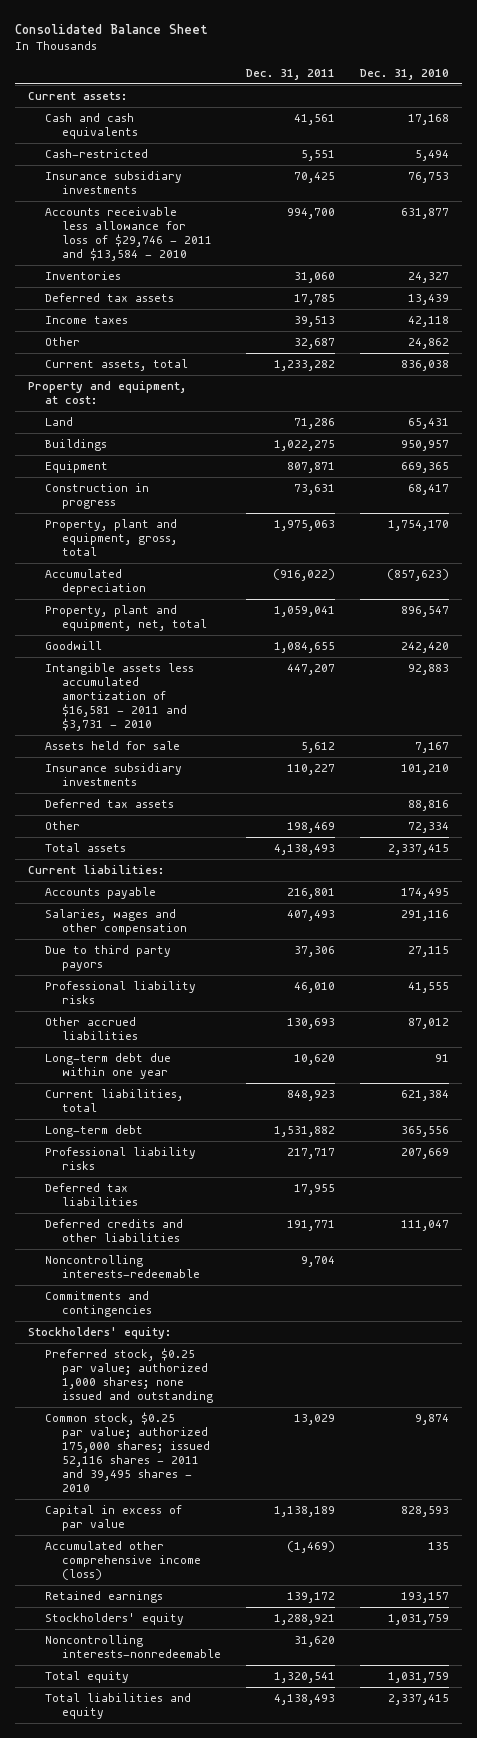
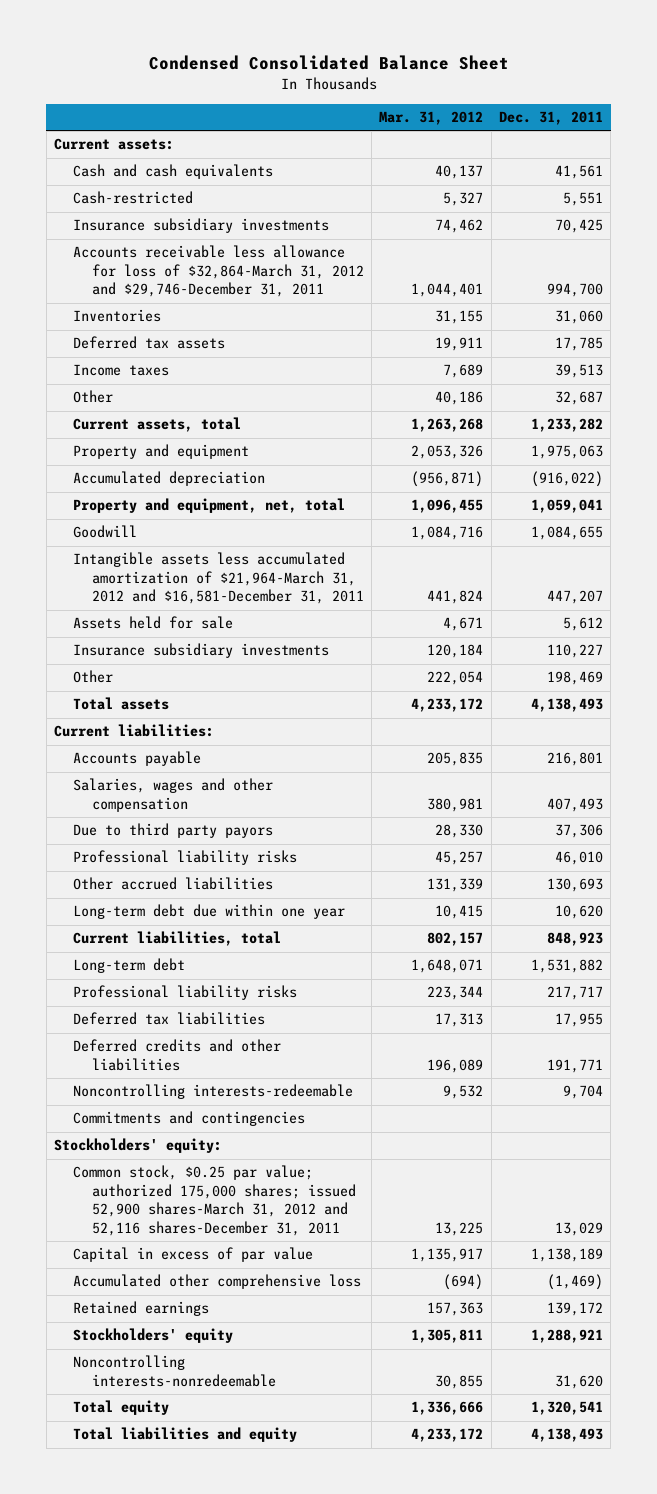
[15,23,209,34] Consolidated Balance Sheet -> [148,55,509,71] Condensed Consolidated Balance Sheet
[360,68,450,80] Dec. 31, 2010 -> none
none -> [379,111,484,126] Mar. 31, 2012
[45,207,213,261] Accounts receivable less allowance for loss of $29,746 - 2011 and $13,584 - 2010 -> [73,245,364,298] Accounts receivable less allowance for loss of $32,864-March 31, 2012 and $29,746-December 31, 2011
[27,381,186,405] Property and equipment, at cost: -> none
[45,417,74,427] Land -> none
[45,439,108,452] Buildings -> none
[45,461,109,474] Equipment -> none
[45,483,150,510] Construction in progress -> none
[45,519,178,556] Property, plant and equipment, gross, total -> [73,444,250,460] Property and equipment
[45,605,208,632] Property, plant and equipment, net, total -> [73,498,346,514] Property and equipment, net, total
[45,663,195,731] Intangible assets less accumulated amortization of $16,581 - 2011 and $3,731 - 2010 -> [73,552,364,605] Intangible assets less accumulated amortization of $21,964-March 31, 2012 and $16,581-December 31, 2011
[45,799,175,809] Deferred tax assets -> none
[45,1348,214,1403] Preferred stock, $0.25 par value; authorized 1,000 shares; none issued and outstanding -> none
[45,1412,211,1492] Common stock, $0.25 par value; authorized 175,000 shares; issued 52,116 shares - 2011 and 39,495 shares - 2010 -> [73,1165,356,1236] Common stock, $0.25 par value; authorized 175,000 shares; issued 52,900 shares-March 31, 2012 and 52,116 shares-December 31, 2011
[45,1541,202,1580] Accumulated other comprehensive income (loss) -> [73,1274,362,1290] Accumulated other comprehensive loss

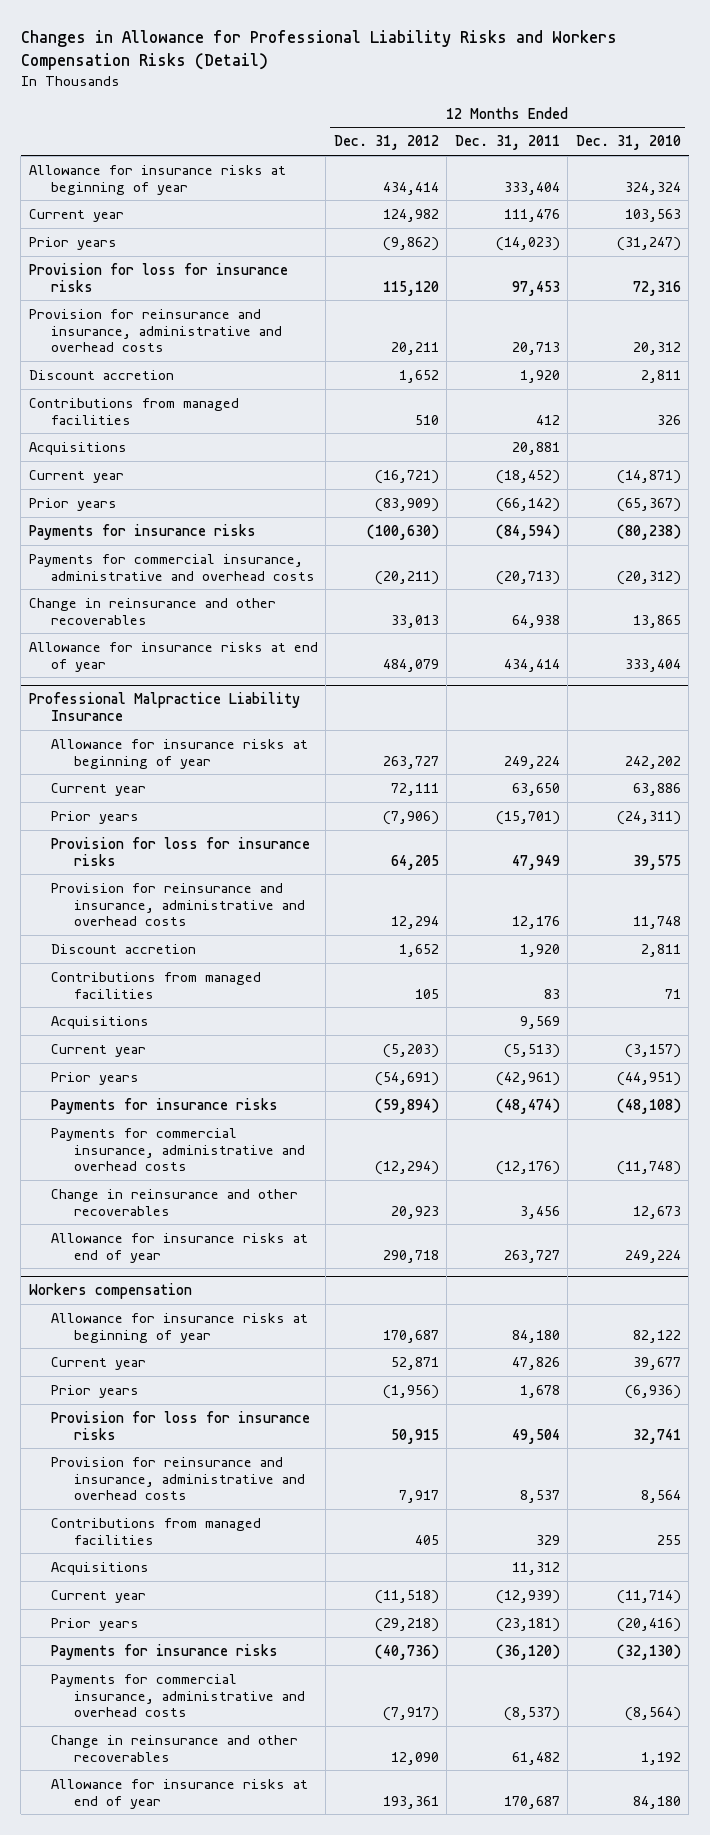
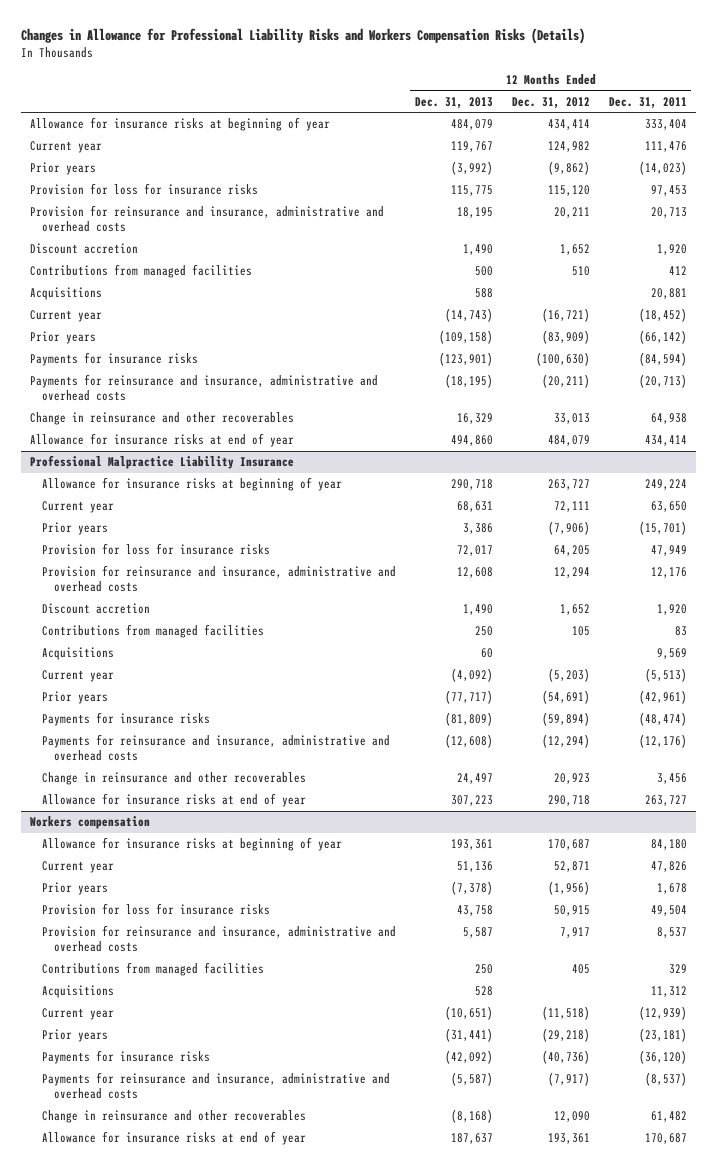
[20,30,617,71] Changes in Allowance for Professional Liability Risks and Workers Compensation Risks (Detail) -> [20,28,585,45] Changes in Allowance for Professional Liability Risks and Workers Compensation Risks (Details)
[575,135,681,151] Dec. 31, 2010 -> none
none -> [414,96,493,109] Dec. 31, 2013
[28,553,316,581] Payments for commercial insurance, administrative and overhead costs -> [30,374,379,402] Payments for reinsurance and insurance, administrative and overhead costs
[51,1127,305,1172] Payments for commercial insurance, administrative and overhead costs -> [41,734,390,762] Payments for reinsurance and insurance, administrative and overhead costs
[51,1673,305,1718] Payments for commercial insurance, administrative and overhead costs -> [41,1072,390,1100] Payments for reinsurance and insurance, administrative and overhead costs

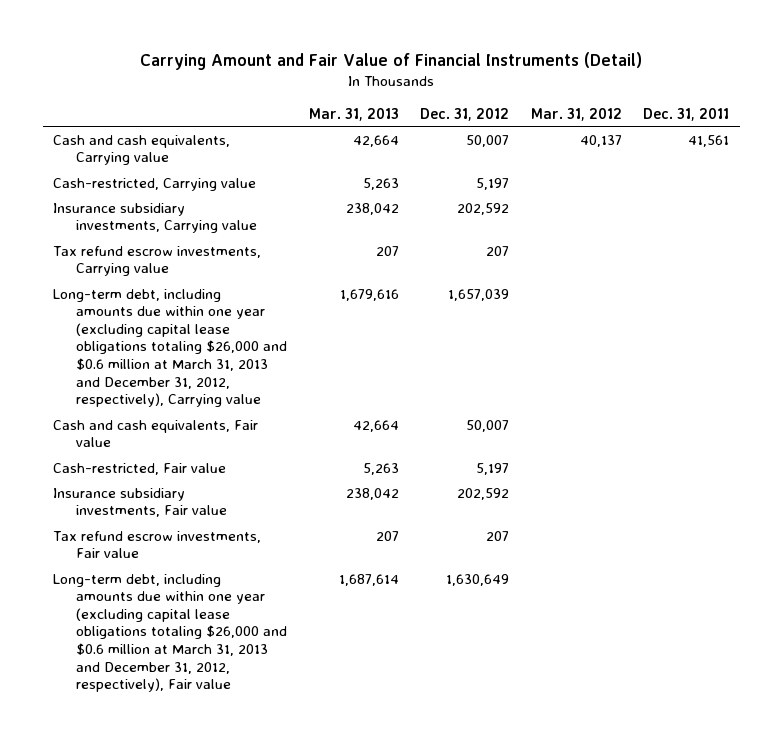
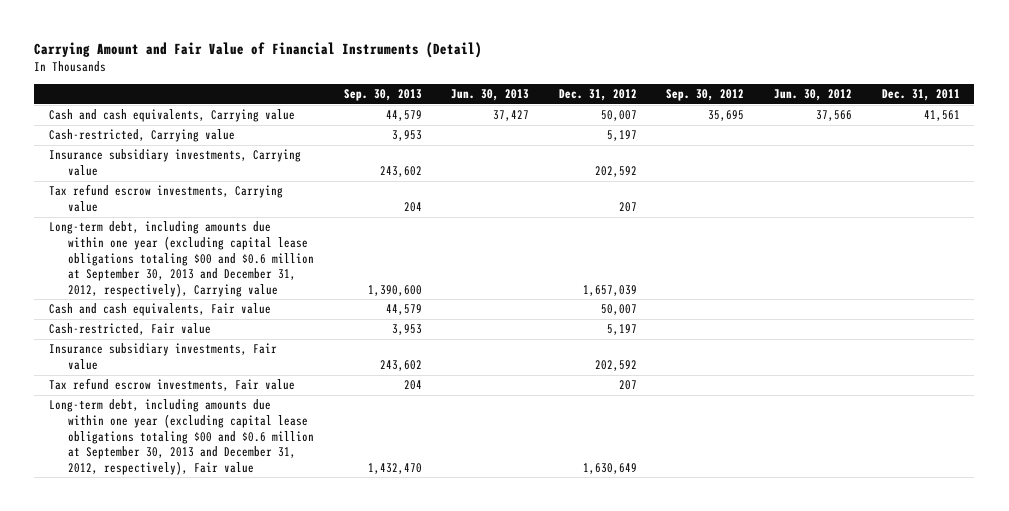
[308,107,399,121] Mar. 31, 2013 -> none
[530,107,622,121] Mar. 31, 2012 -> none
none -> [343,89,422,102] Sep. 30, 2013
none -> [451,89,530,102] Jun. 30, 2013
none -> [666,89,745,102] Sep. 30, 2012
none -> [773,89,852,102] Jun. 30, 2012
[53,288,288,408] Long-term debt, including amounts due within one year (excluding capital lease obligations totaling $26,000 and $0.6 million at March 31, 2013 and December 31, 2012, respectively), Carrying value -> [48,221,315,297] Long-term debt, including amounts due within one year (excluding capital lease obligations totaling $00 and $0.6 million at September 30, 2013 and December 31, 2012, respectively), Carrying value
[53,573,288,693] Long-term debt, including amounts due within one year (excluding capital lease obligations totaling $26,000 and $0.6 million at March 31, 2013 and December 31, 2012, respectively), Fair value -> [48,399,315,475] Long-term debt, including amounts due within one year (excluding capital lease obligations totaling $00 and $0.6 million at September 30, 2013 and December 31, 2012, respectively), Fair value

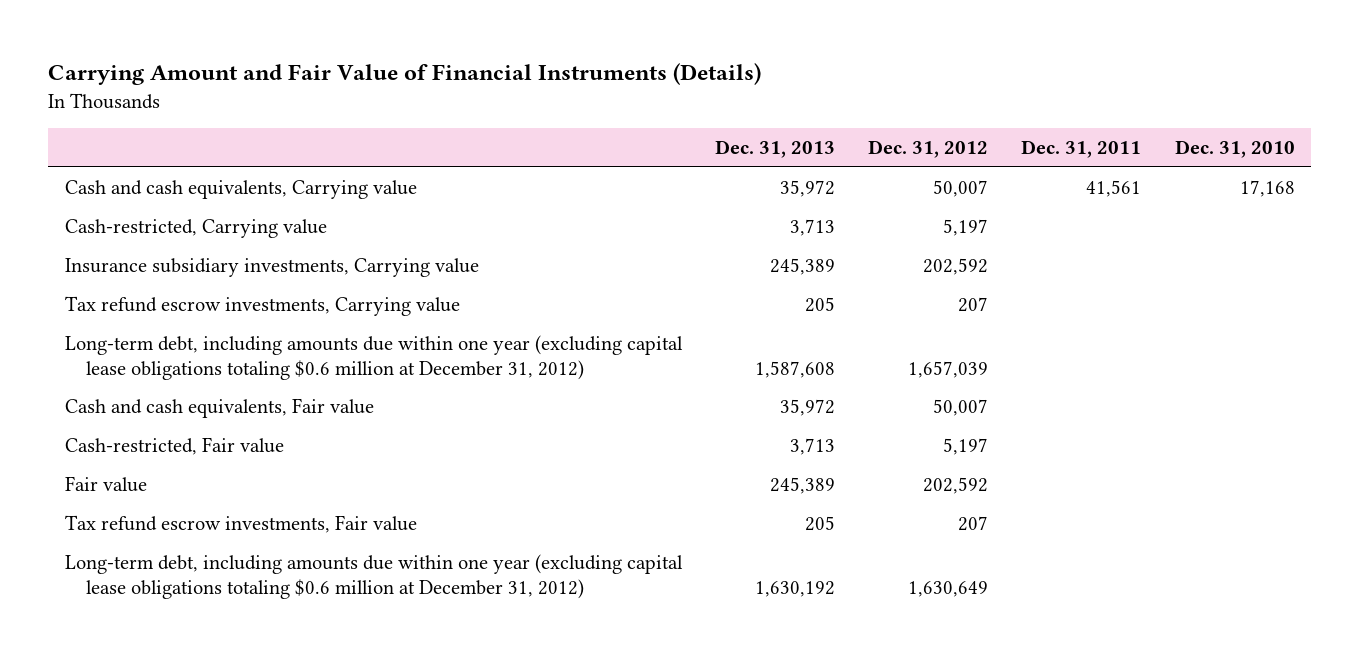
[34,41,483,58] Carrying Amount and Fair Value of Financial Instruments (Detail) -> [47,62,761,85] Carrying Amount and Fair Value of Financial Instruments (Details)
[343,89,422,102] Sep. 30, 2013 -> none
[451,89,530,102] Jun. 30, 2013 -> none
[666,89,745,102] Sep. 30, 2012 -> none
[773,89,852,102] Jun. 30, 2012 -> none
none -> [714,140,835,159] Dec. 31, 2013
none -> [1174,140,1295,159] Dec. 31, 2010
[48,221,315,297] Long-term debt, including amounts due within one year (excluding capital lease obligations totaling $00 and $0.6 million at September 30, 2013 and December 31, 2012, respectively), Carrying value -> [64,335,683,380] Long-term debt, including amounts due within one year (excluding capital lease obligations totaling $0.6 million at December 31, 2012)
[48,343,277,371] Insurance subsidiary investments, Fair value -> [64,476,147,493] Fair value
[48,399,315,475] Long-term debt, including amounts due within one year (excluding capital lease obligations totaling $00 and $0.6 million at September 30, 2013 and December 31, 2012, respectively), Fair value -> [64,554,683,599] Long-term debt, including amounts due within one year (excluding capital lease obligations totaling $0.6 million at December 31, 2012)

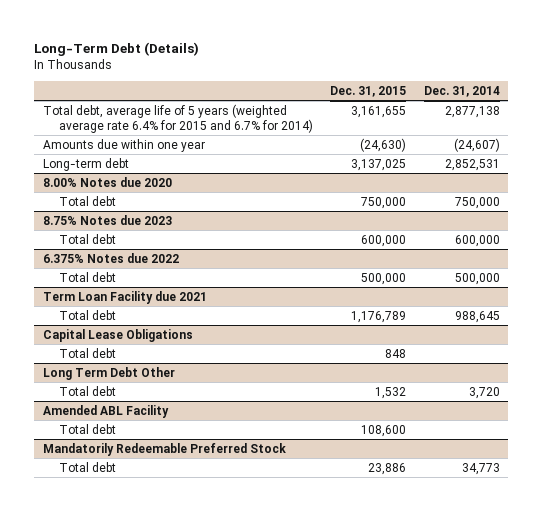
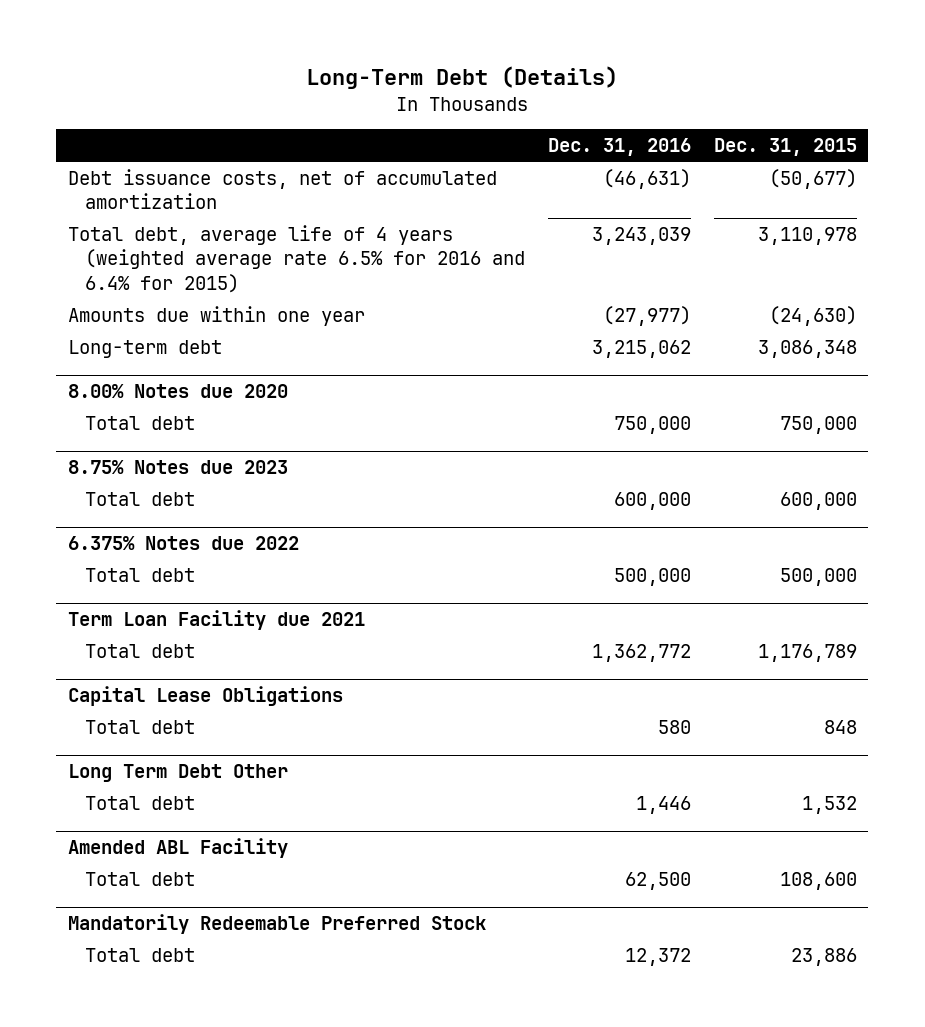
[423,85,500,97] Dec. 31, 2014 -> none
none -> [548,138,692,157] Dec. 31, 2016
none -> [67,168,497,210] Debt issuance costs, net of accumulated amortization
[42,103,314,133] Total debt, average life of 5 years (weighted average rate 6.4% for 2015 and 6.7% for 2014) -> [67,224,526,293] Total debt, average life of 4 years (weighted average rate 6.5% for 2016 and 6.4% for 2015)
[351,105,407,118] 3,161,655 -> [757,226,857,245] 3,110,978
[351,158,407,171] 3,137,025 -> [757,339,857,358] 3,086,348

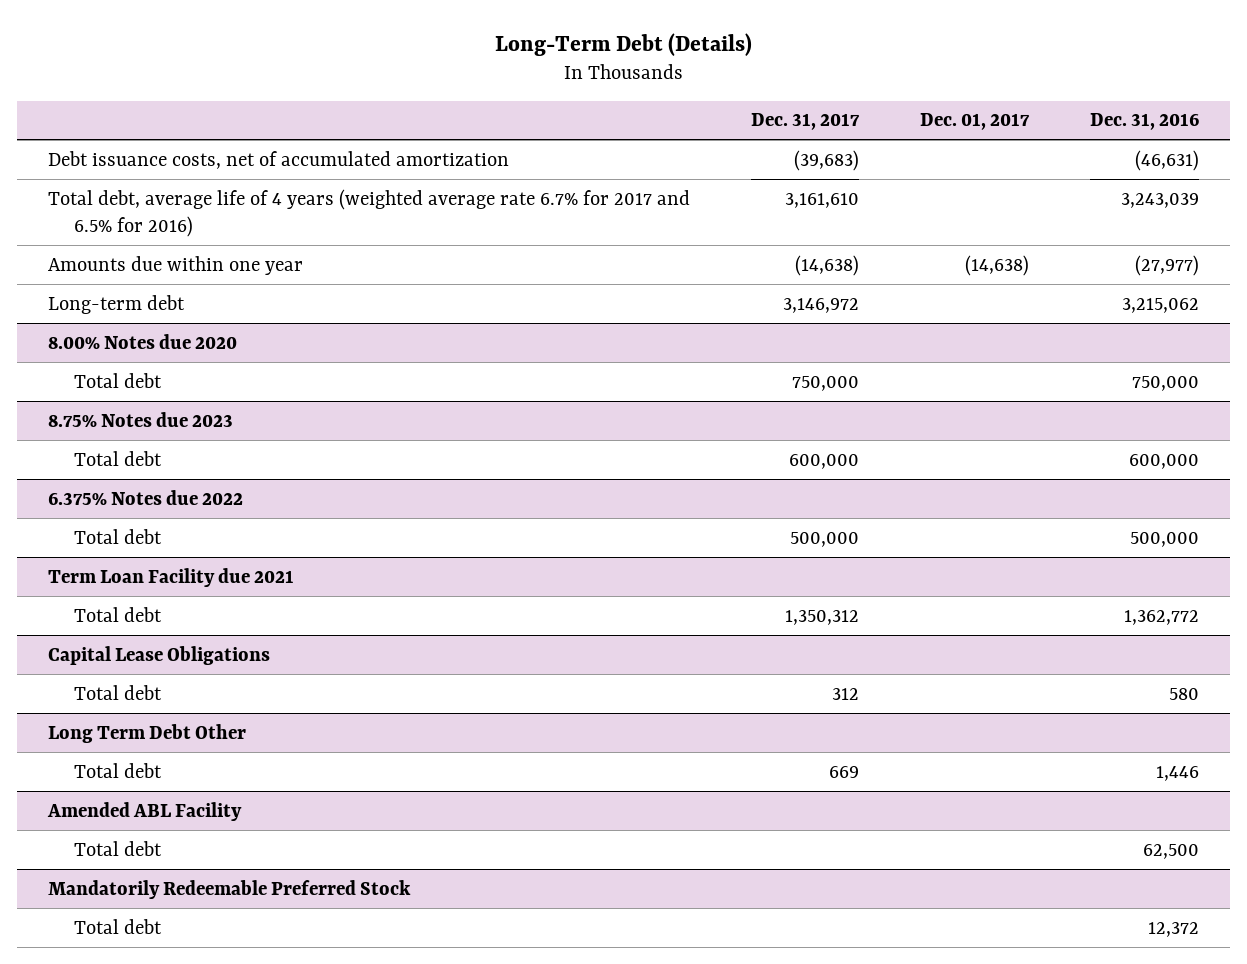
[713,138,857,157] Dec. 31, 2015 -> none
none -> [750,113,860,131] Dec. 31, 2017
none -> [920,113,1031,131] Dec. 01, 2017
[67,224,526,293] Total debt, average life of 4 years (weighted average rate 6.5% for 2016 and 6.4% for 2015) -> [47,188,690,237] Total debt, average life of 4 years (weighted average rate 6.7% for 2017 and 6.5% for 2016)

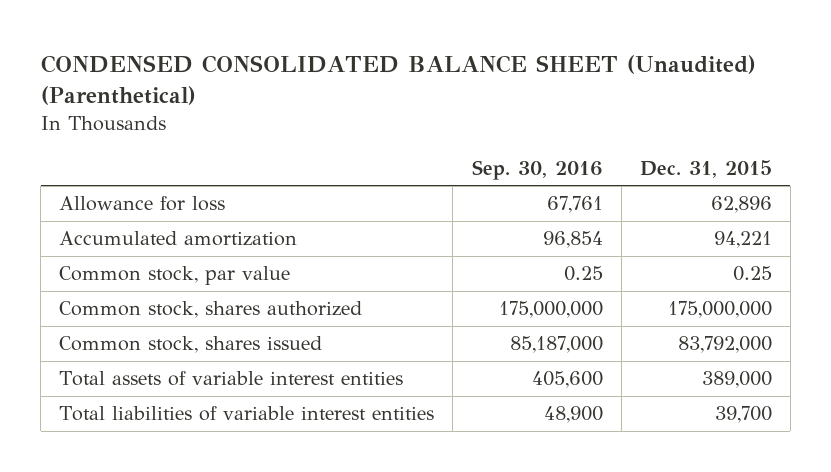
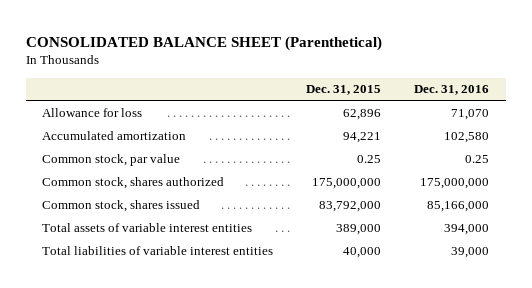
[40,55,756,106] CONDENSED CONSOLIDATED BALANCE SHEET (Unaudited) (Parenthetical) -> [25,35,382,51] CONSOLIDATED BALANCE SHEET (Parenthetical)
[471,159,603,180] Sep. 30, 2016 -> none
none -> [414,85,490,96] Dec. 31, 2016
[714,406,772,424] 39,700 -> [343,246,382,258] 40,000

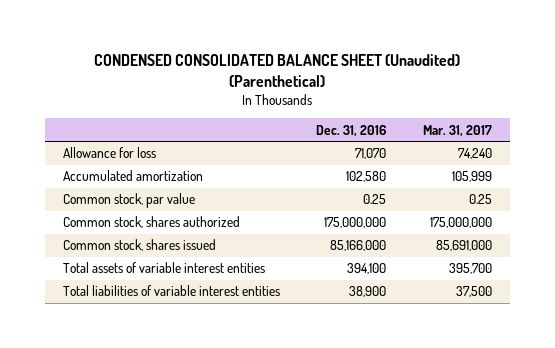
[25,35,382,51] CONSOLIDATED BALANCE SHEET (Parenthetical) -> [94,54,461,87] CONDENSED CONSOLIDATED BALANCE SHEET (Unaudited) (Parenthetical)
[306,85,382,96] Dec. 31, 2015 -> none
none -> [422,124,492,137] Mar. 31, 2017
[444,223,490,235] 394,000 -> [347,263,387,275] 394,100
[451,246,490,258] 39,000 -> [349,286,387,298] 38,900

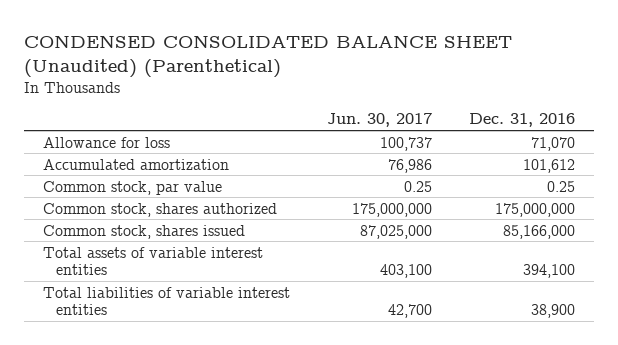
[422,124,492,137] Mar. 31, 2017 -> none
none -> [327,113,433,128] Jun. 30, 2017
[346,171,387,183] 102,580 -> [523,158,576,173] 101,612

